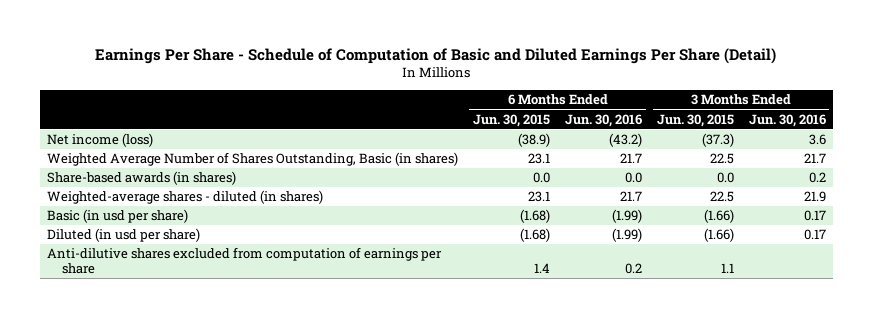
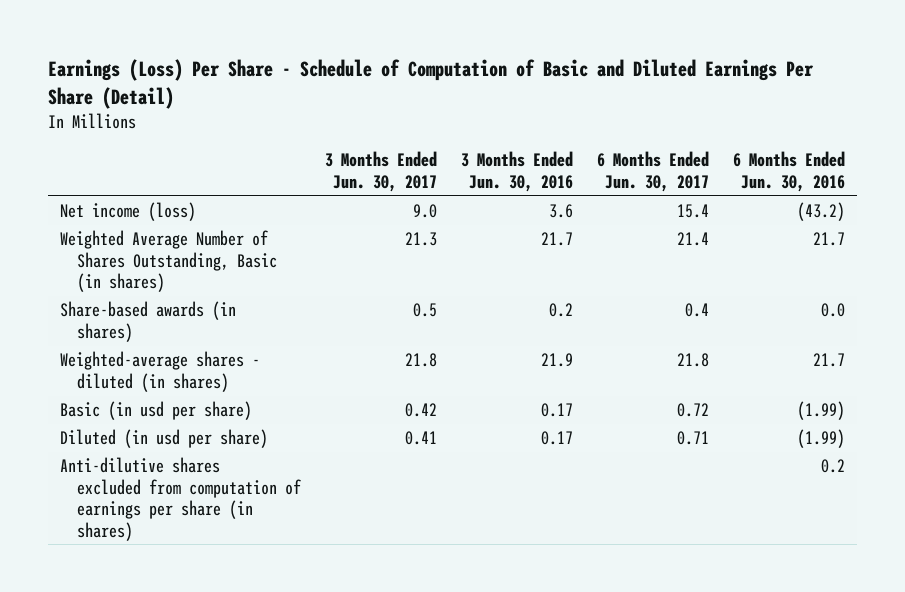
[95,47,777,64] Earnings Per Share - Schedule of Computation of Basic and Diluted Earnings Per Share (Detail) -> [47,58,814,109] Earnings (Loss) Per Share - Schedule of Computation of Basic and Diluted Earnings Per Share (Detail)
[473,113,551,127] Jun. 30, 2015 -> none
[656,113,734,127] Jun. 30, 2015 -> none
none -> [325,151,438,192] 3 Months Ended Jun. 30, 2017
none -> [597,151,710,192] 6 Months Ended Jun. 30, 2017
[47,247,443,275] Anti-dilutive shares excluded from computation of earnings per share -> [59,457,302,541] Anti-dilutive shares excluded from computation of earnings per share (in shares)

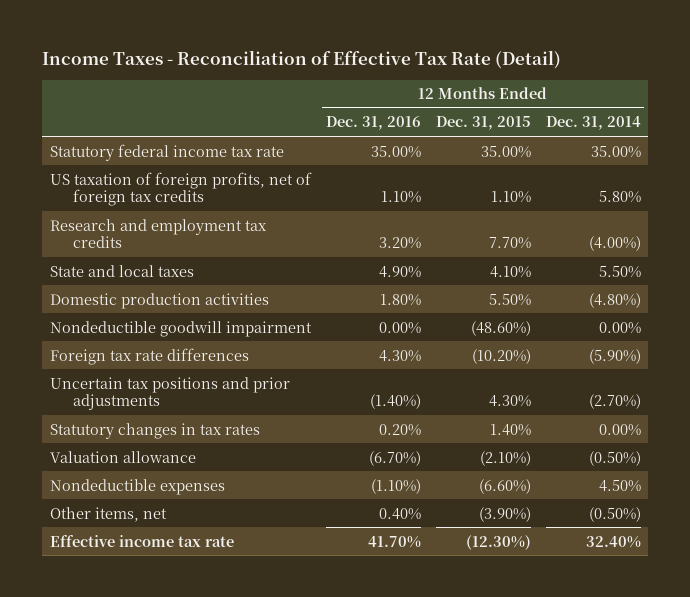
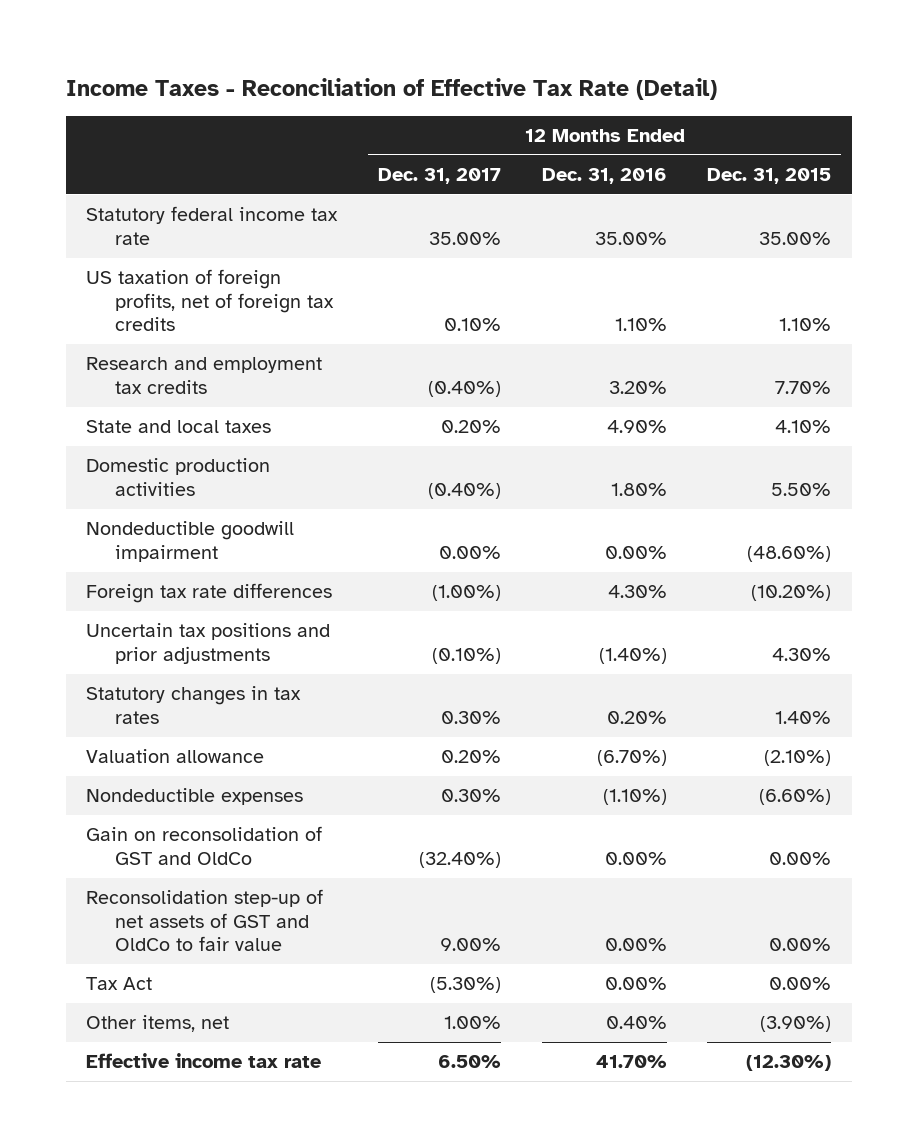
[545,116,641,131] Dec. 31, 2014 -> none
none -> [377,167,501,184] Dec. 31, 2017
none -> [86,826,323,865] Gain on reconsolidation of GST and OldCo
none -> [86,889,324,952] Reconsolidation step-up of net assets of GST and OldCo to fair value
none -> [86,977,153,991] Tax Act

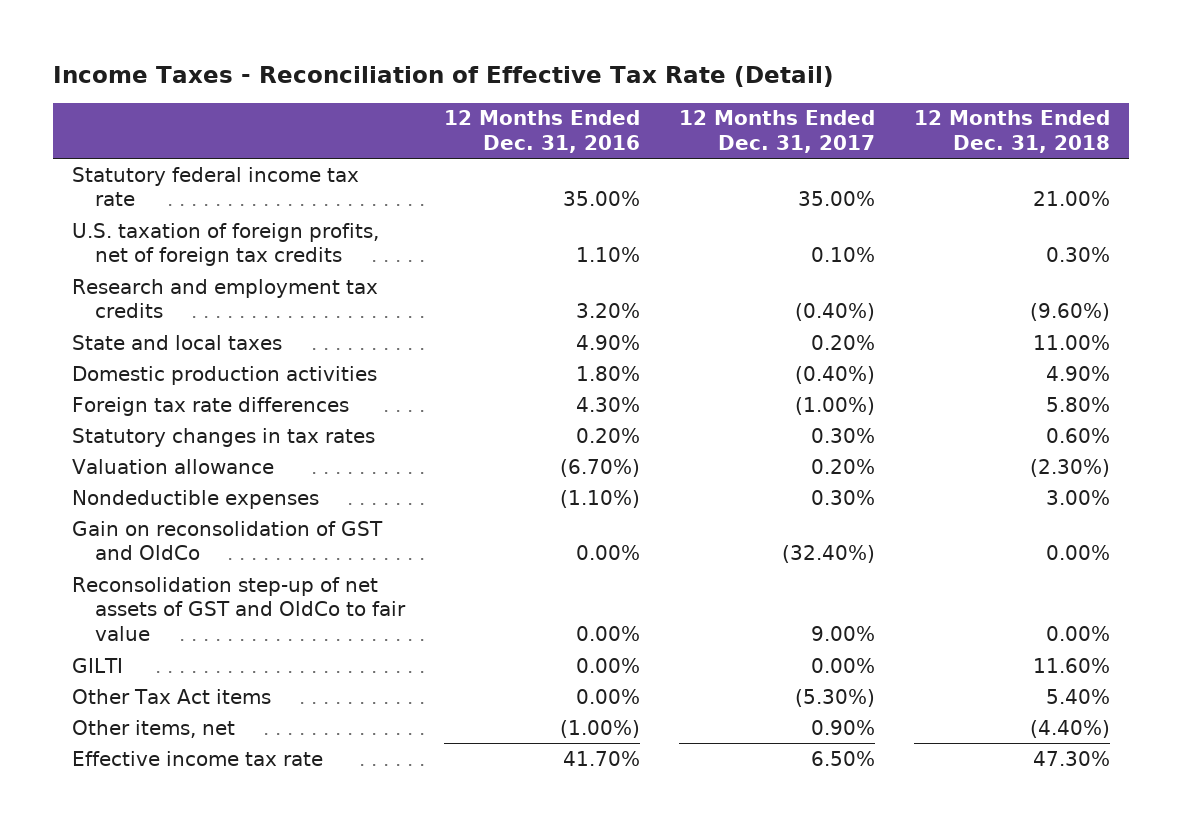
[707,167,832,184] Dec. 31, 2015 -> none
none -> [913,110,1110,154] 12 Months Ended Dec. 31, 2018
[86,269,335,332] US taxation of foreign profits, net of foreign tax credits -> [72,222,380,267] U.S. taxation of foreign profits, net of foreign tax credits
[86,521,295,562] Nondeductible goodwill impairment -> none
[86,623,331,664] Uncertain tax positions and prior adjustments -> none
none -> [72,657,124,673] GILTI
[86,977,153,991] Tax Act -> [72,688,272,704] Other Tax Act items
[443,1016,501,1030] 1.00% -> [811,719,876,735] 0.90%
[605,1016,667,1030] 0.40% -> [560,719,641,738] (1.00%)

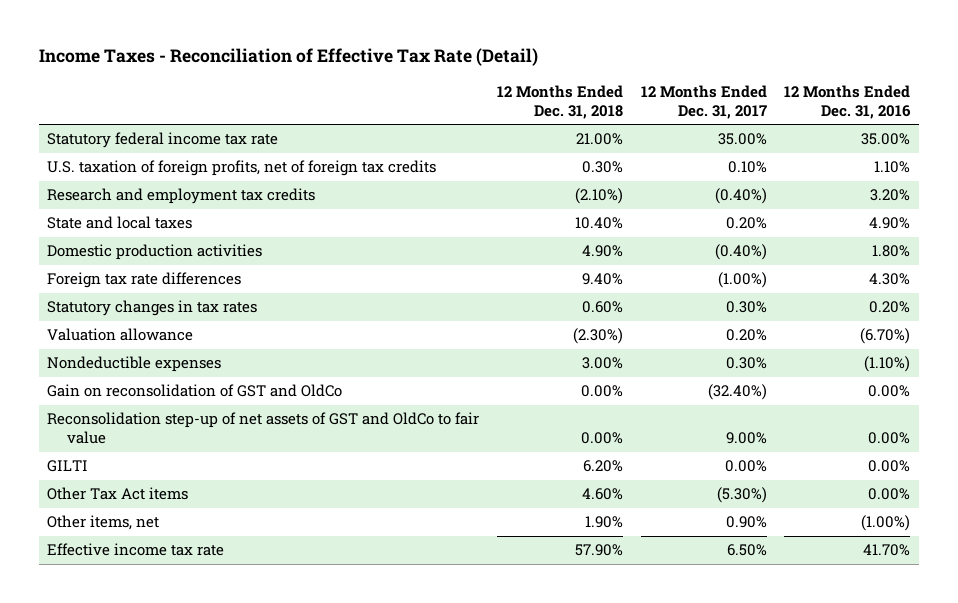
[1029,303,1110,322] (9.60%) -> [574,188,623,205] (2.10%)
[1032,334,1110,350] 11.00% -> [574,217,623,230] 10.40%
[1045,396,1110,412] 5.80% -> [581,273,623,286] 9.40%
[1032,657,1110,673] 11.60% -> [582,460,623,473] 6.20%
[1045,688,1110,704] 5.40% -> [581,488,623,501] 4.60%
[1029,719,1110,738] (4.40%) -> [584,516,623,529] 1.90%
[1032,750,1110,766] 47.30% -> [574,544,623,557] 57.90%

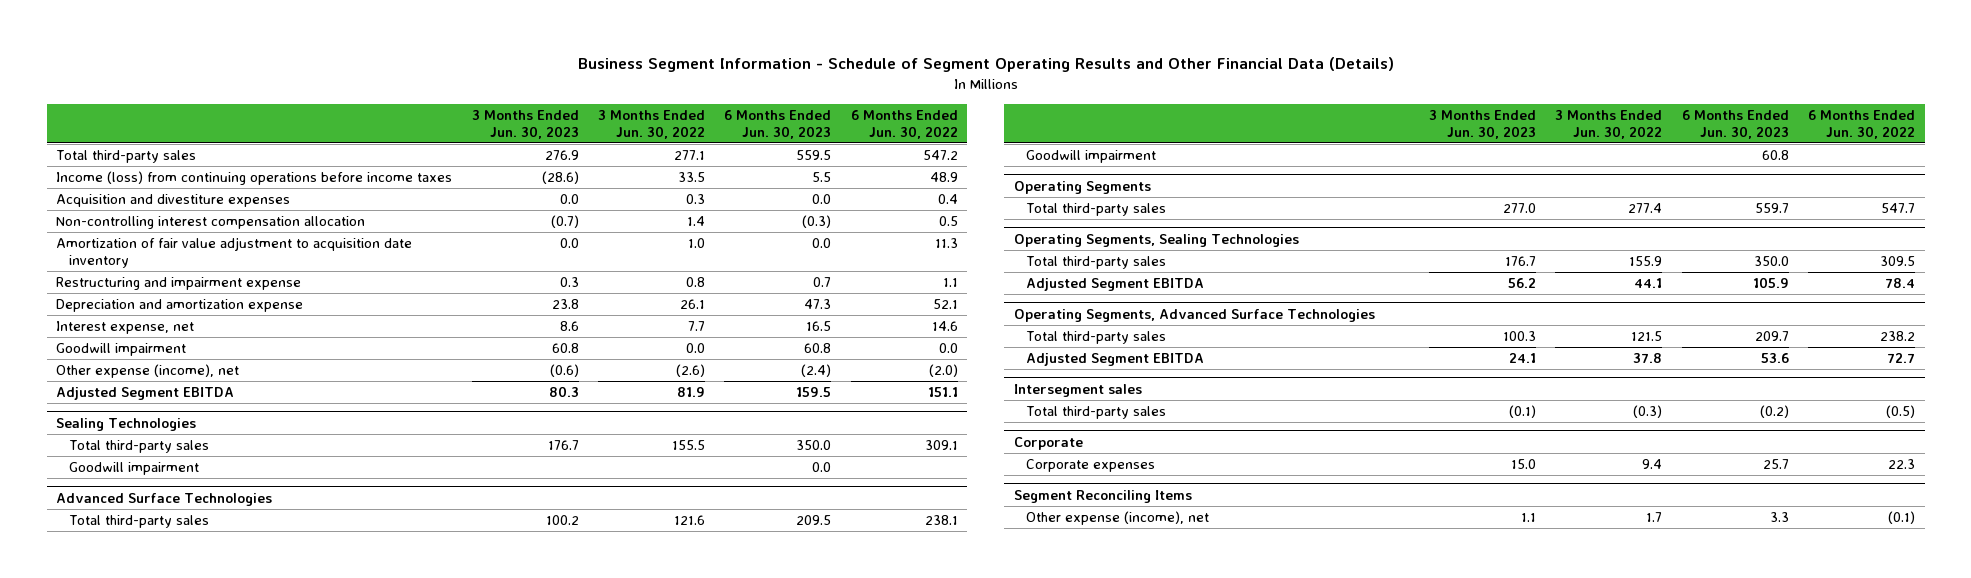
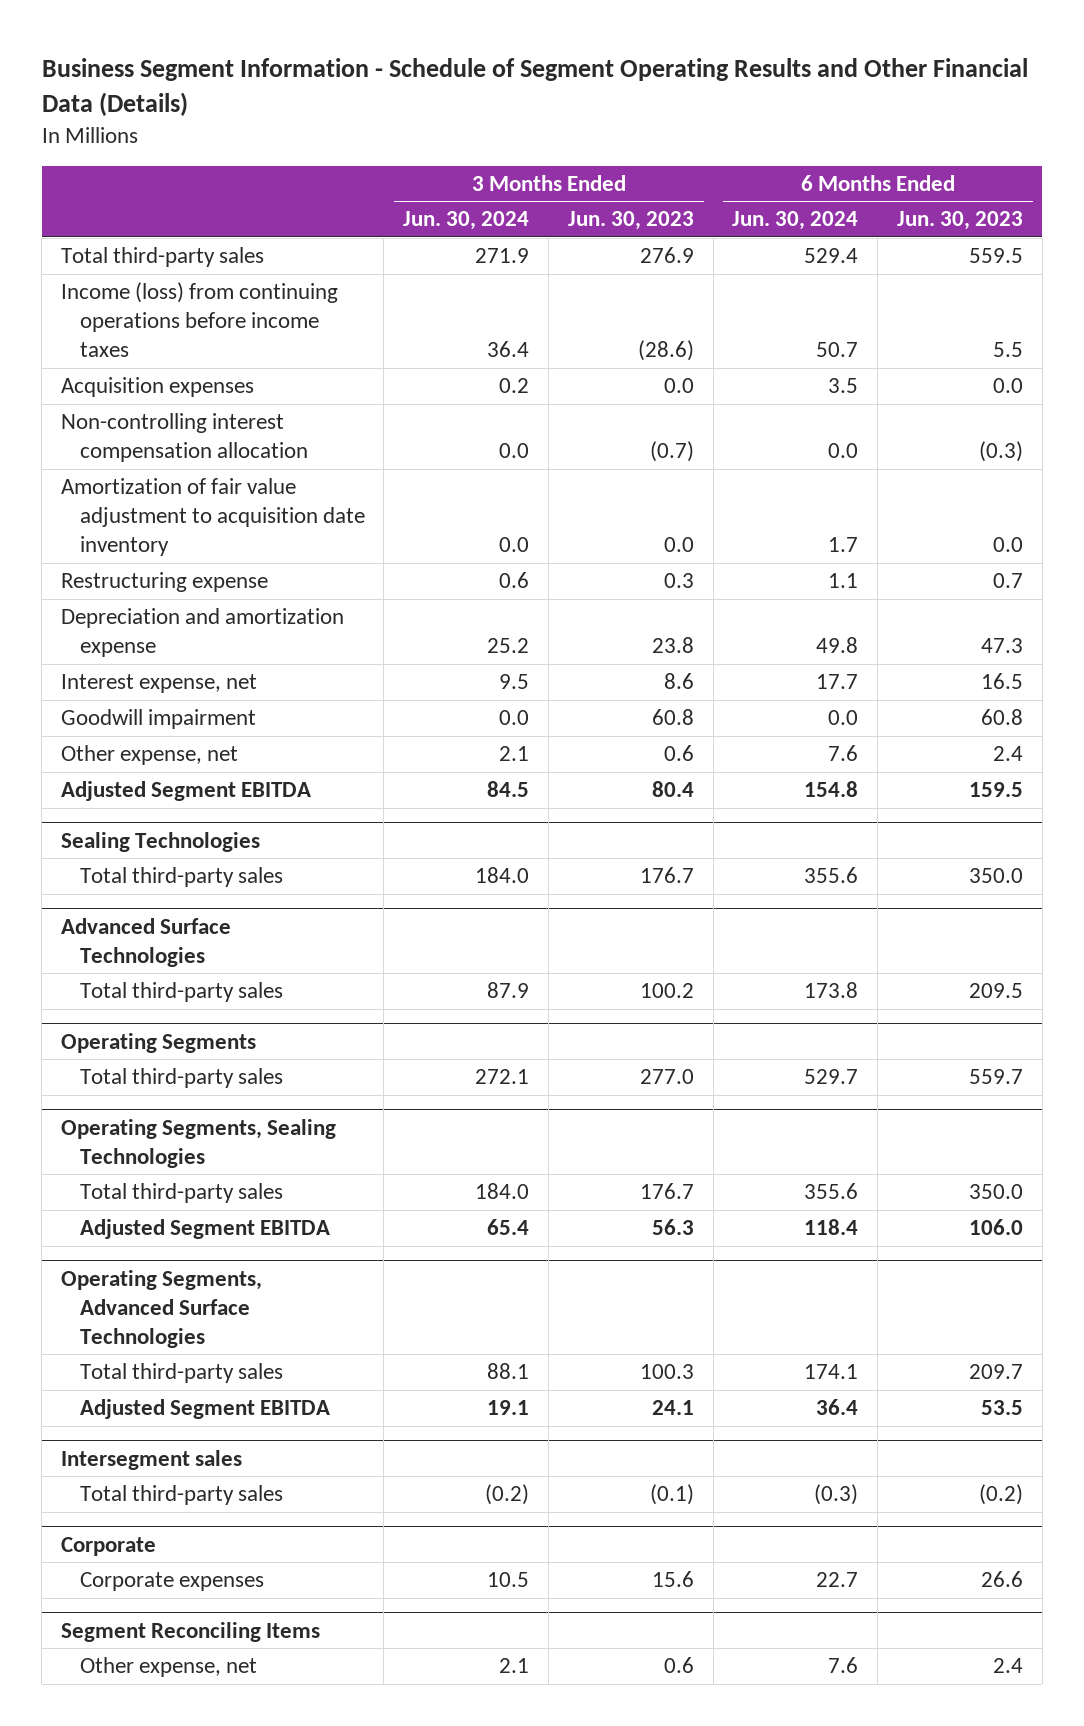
[598,109,706,139] 3 Months Ended Jun. 30, 2022 -> none
[850,109,958,139] 6 Months Ended Jun. 30, 2022 -> none
none -> [403,211,530,231] Jun. 30, 2024
none -> [732,211,859,231] Jun. 30, 2024
[56,194,291,208] Acquisition and divestiture expenses -> [61,377,255,398] Acquisition expenses
[56,277,302,291] Restructuring and impairment expense -> [61,572,269,593] Restructuring expense
[56,364,240,379] Other expense (income), net -> [61,745,239,766] Other expense, net
[549,364,579,378] (0.6) -> [663,745,694,762] 0.6
[801,364,832,378] (2.4) -> [993,746,1024,762] 2.4
[548,386,579,398] 80.3 -> [651,781,694,798] 80.4
[68,462,199,476] Goodwill impairment -> none
[1025,150,1156,164] Goodwill impairment -> none
[1507,278,1536,289] 56.2 -> [651,1219,694,1236] 56.3
[1752,277,1789,289] 105.9 -> [969,1219,1024,1236] 106.0
[1760,353,1789,364] 53.6 -> [981,1400,1024,1416] 53.5
[1510,459,1536,470] 15.0 -> [651,1571,694,1588] 15.6
[1762,459,1789,470] 25.7 -> [981,1571,1024,1588] 26.6
[1025,511,1209,526] Other expense (income), net -> [79,1657,257,1678] Other expense, net
[1520,513,1536,523] 1.1 -> [663,1657,694,1674] 0.6
[1769,512,1789,523] 3.3 -> [993,1658,1024,1674] 2.4

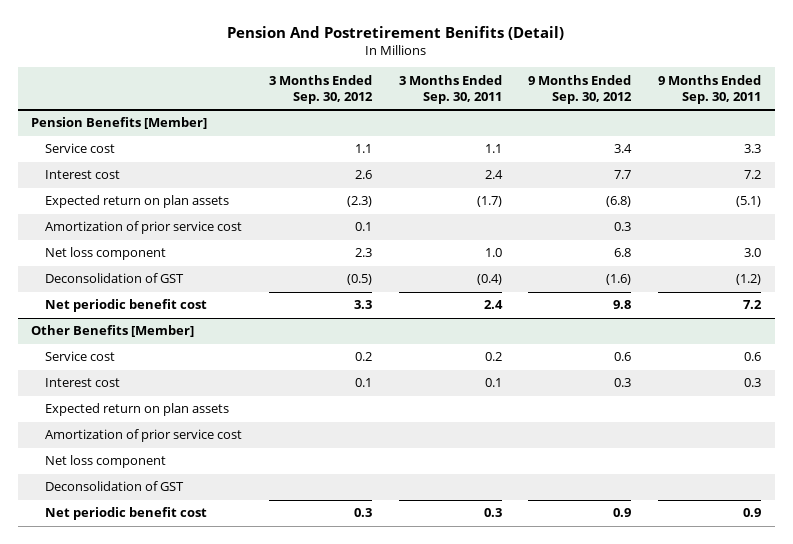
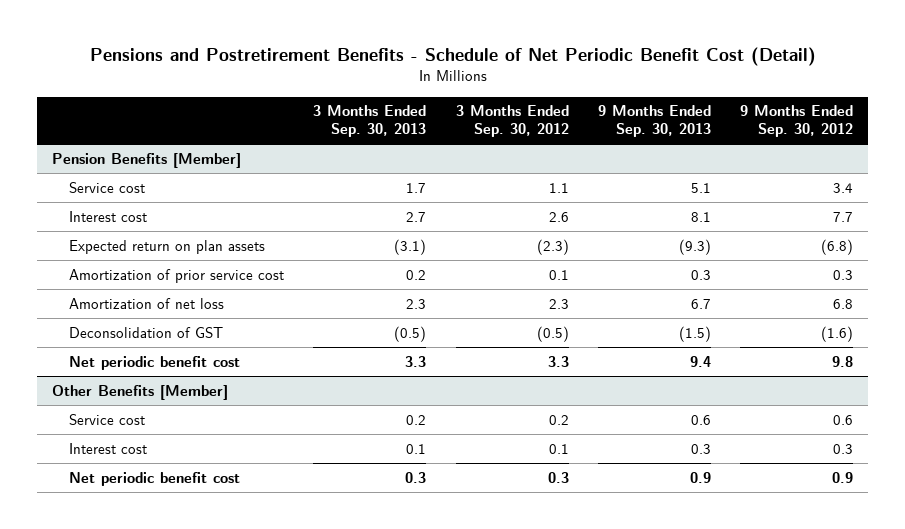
[227,25,565,40] Pension And Postretirement Benifits (Detail) -> [89,46,816,66] Pensions and Postretirement Benefits - Schedule of Net Periodic Benefit Cost (Detail)
[398,74,502,104] 3 Months Ended Sep. 30, 2011 -> none
[658,74,762,104] 9 Months Ended Sep. 30, 2011 -> none
none -> [313,105,427,138] 3 Months Ended Sep. 30, 2013
none -> [598,105,712,138] 9 Months Ended Sep. 30, 2013
[44,247,166,261] Net loss component -> [68,297,224,309] Amortization of net loss
[44,403,229,417] Expected return on plan assets -> none
[44,429,242,443] Amortization of prior service cost -> none
[44,455,166,469] Net loss component -> none
[44,481,184,492] Deconsolidation of GST -> none

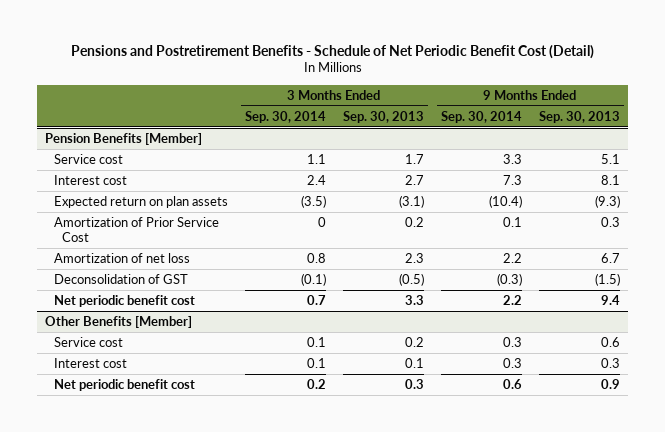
[455,105,569,138] 3 Months Ended Sep. 30, 2012 -> none
[740,105,854,138] 9 Months Ended Sep. 30, 2012 -> none
none -> [244,110,326,123] Sep. 30, 2014
none -> [440,110,522,123] Sep. 30, 2014
[68,268,284,283] Amortization of prior service cost -> [53,216,219,242] Amortization of Prior Service Cost

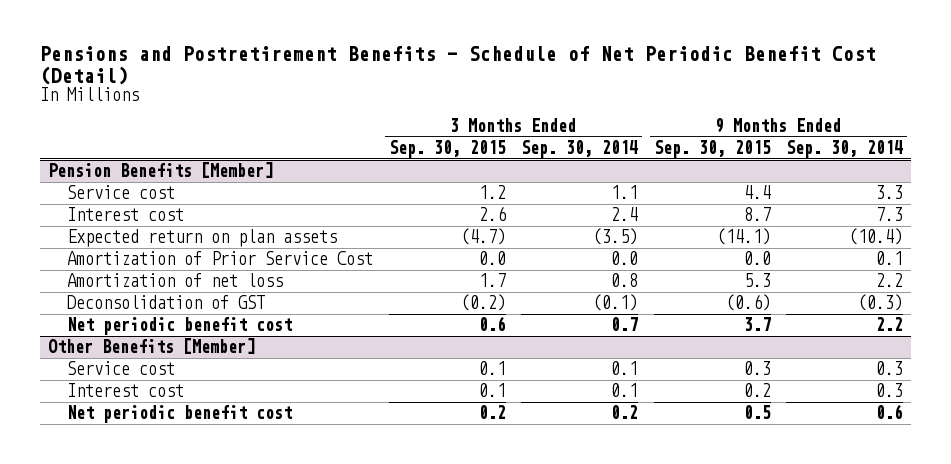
[342,110,424,123] Sep. 30, 2013 -> none
[538,110,620,123] Sep. 30, 2013 -> none
none -> [388,140,506,159] Sep. 30, 2015
none -> [653,140,771,159] Sep. 30, 2015
[317,216,326,227] 0 -> [611,251,639,266] 0.0

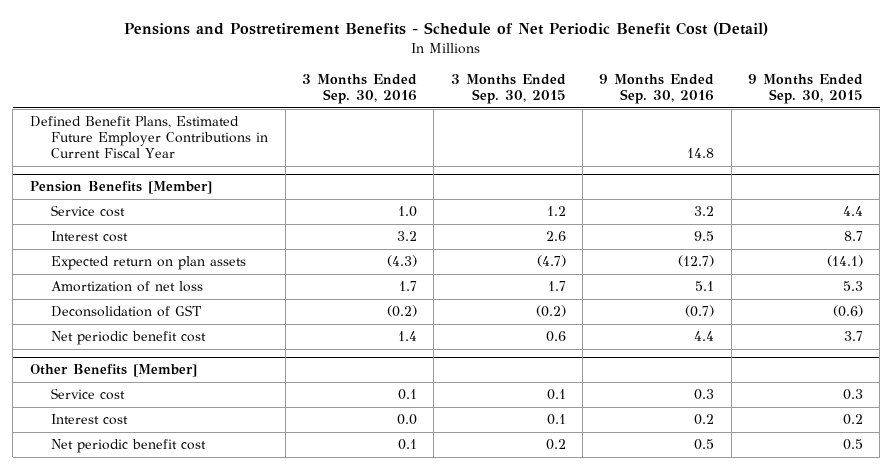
[521,140,639,159] Sep. 30, 2014 -> none
[786,140,904,159] Sep. 30, 2014 -> none
none -> [301,74,417,105] 3 Months Ended Sep. 30, 2016
none -> [599,74,715,105] 9 Months Ended Sep. 30, 2016
none -> [29,116,269,159] Defined Benefit Plans, Estimated Future Employer Contributions in Current Fiscal Year
[67,251,374,266] Amortization of Prior Service Cost -> none

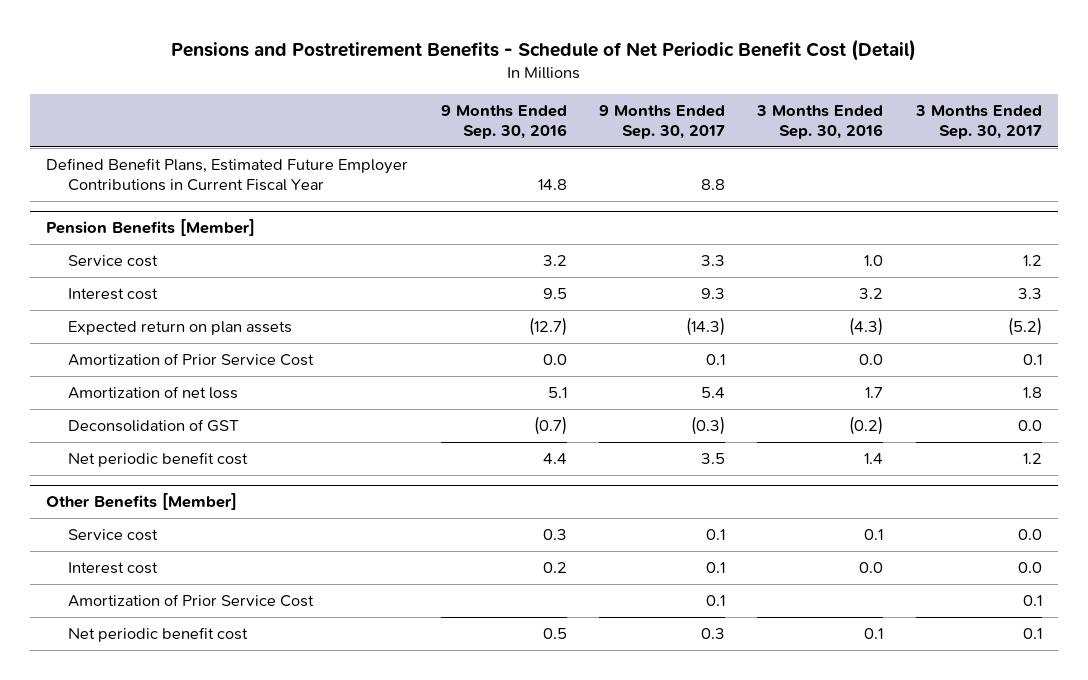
[450,74,566,105] 3 Months Ended Sep. 30, 2015 -> none
[747,74,863,105] 9 Months Ended Sep. 30, 2015 -> none
none -> [599,105,726,140] 9 Months Ended Sep. 30, 2017
none -> [914,105,1042,140] 3 Months Ended Sep. 30, 2017
none -> [68,352,315,366] Amortization of Prior Service Cost
none -> [68,593,315,607] Amortization of Prior Service Cost

